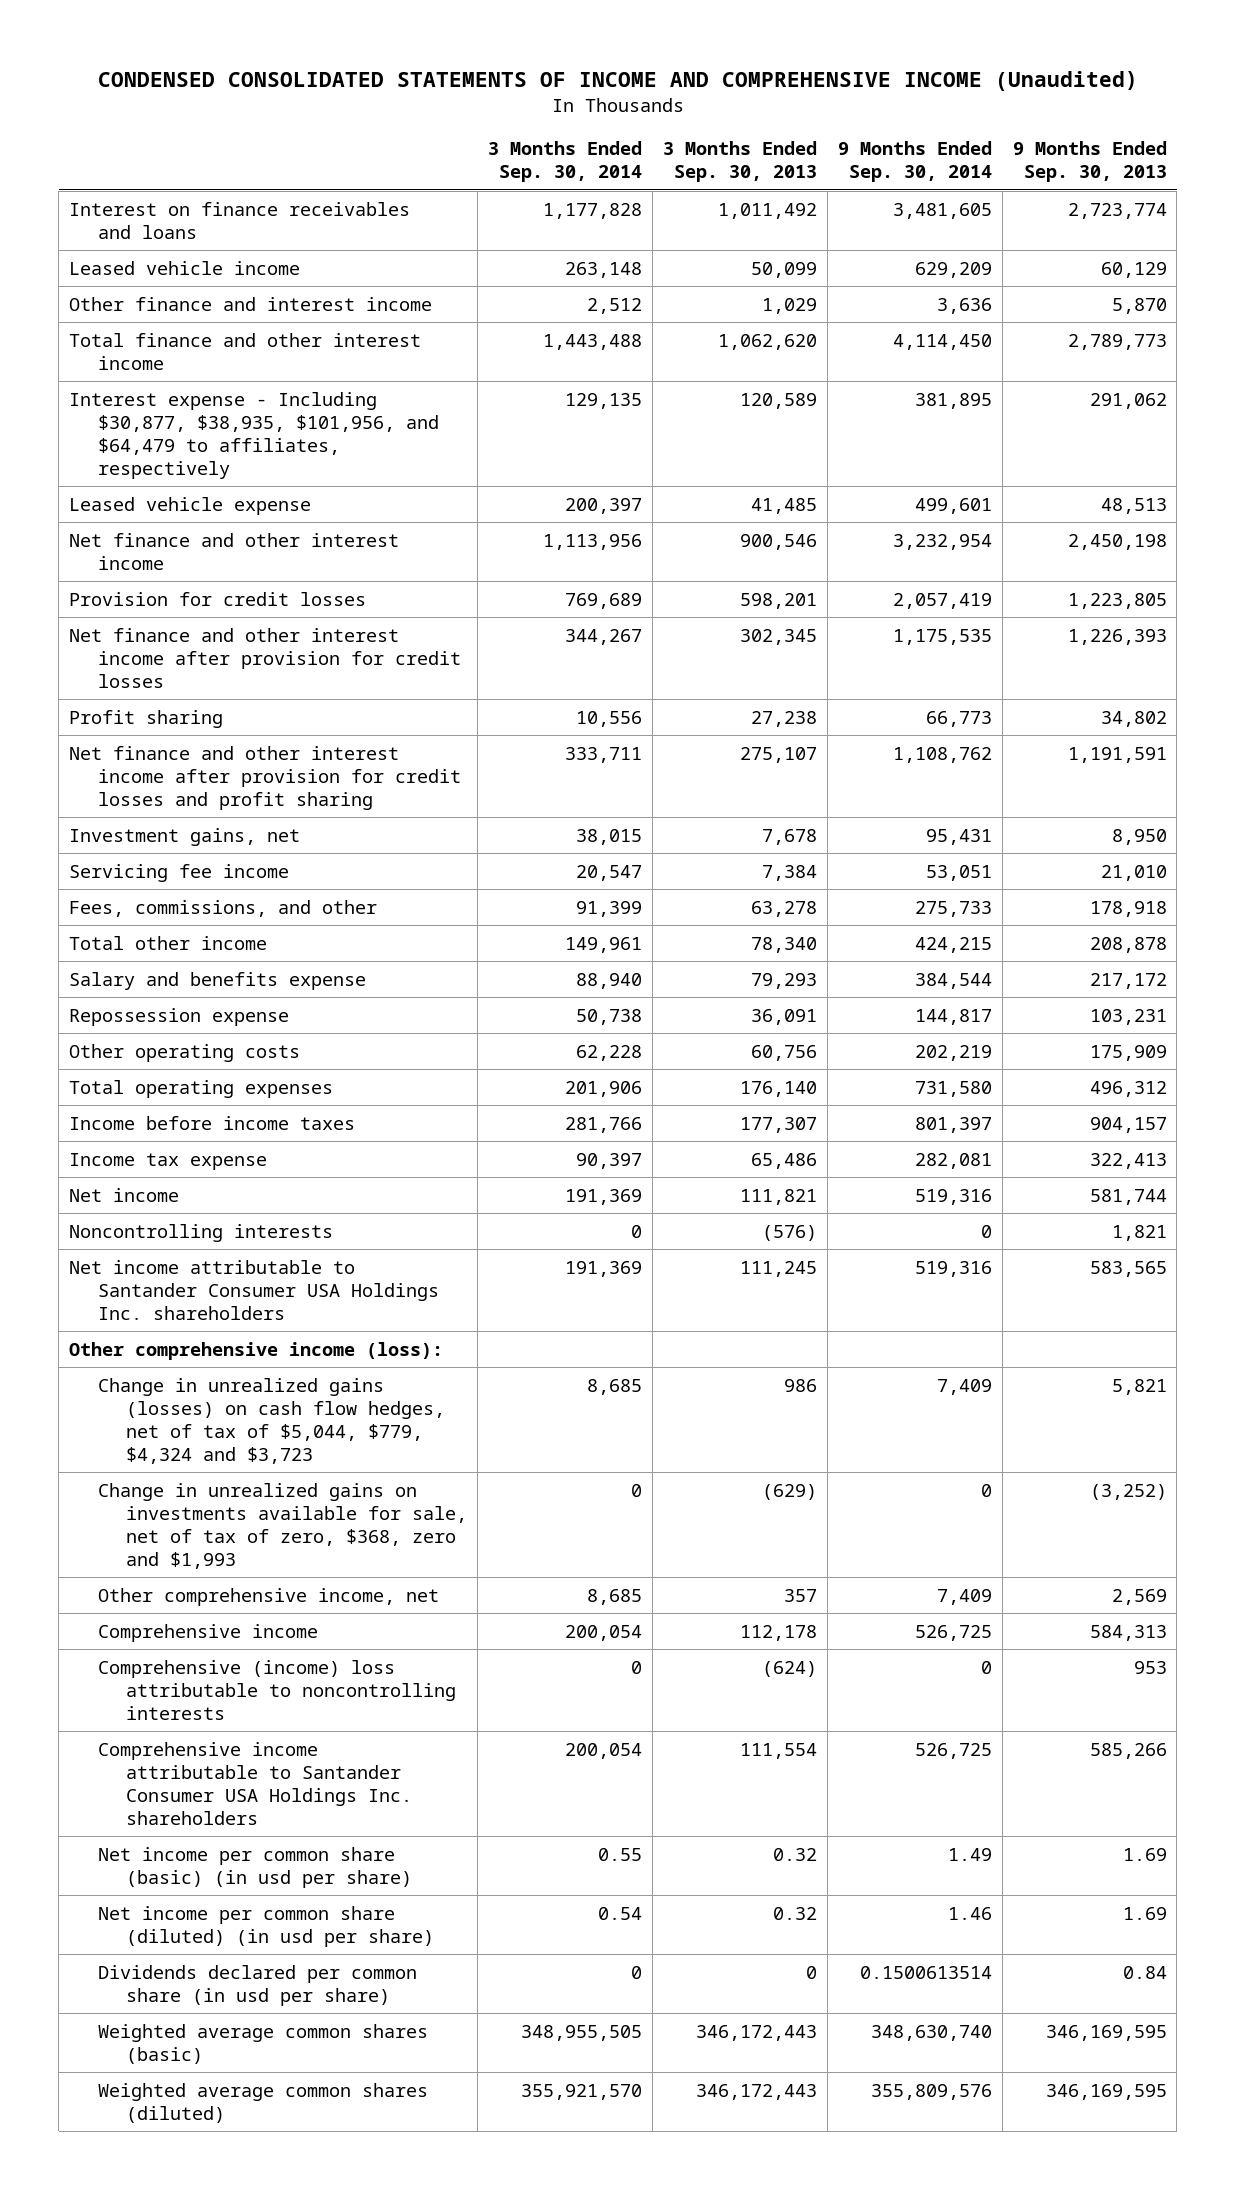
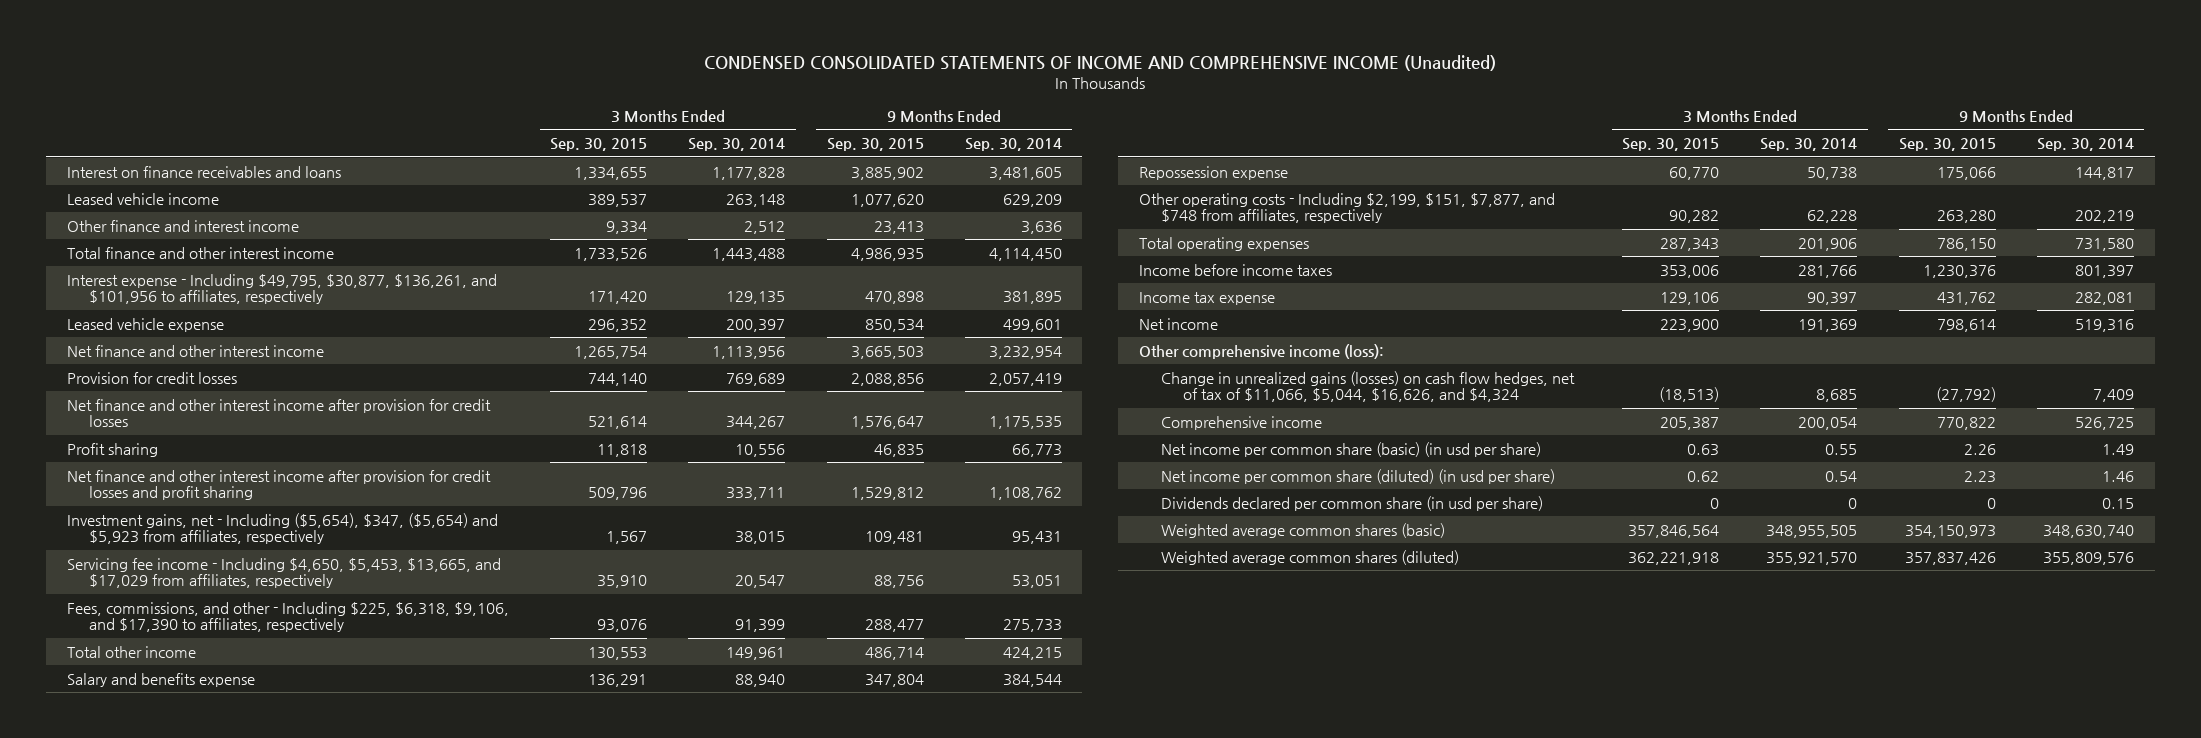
[662,141,817,183] 3 Months Ended Sep. 30, 2013 -> none
[1012,141,1167,183] 9 Months Ended Sep. 30, 2013 -> none
none -> [550,138,648,152] Sep. 30, 2015
none -> [826,138,924,152] Sep. 30, 2015
[68,391,439,479] Interest expense - Including $30,877, $38,935, $101,956, and $64,479 to affiliates, respectively -> [66,273,497,305] Interest expense - Including $49,795, $30,877, $136,261, and $101,956 to affiliates, respectively
[68,827,300,846] Investment gains, net -> [66,512,498,545] Investment gains, net - Including ($5,654), $347, ($5,654) and $5,923 from affiliates, respectively
[68,863,289,882] Servicing fee income -> [66,557,501,589] Servicing fee income - Including $4,650, $5,453, $13,665, and $17,029 from affiliates, respectively
[68,899,377,917] Fees, commissions, and other -> [66,601,509,633] Fees, commissions, and other - Including $225, $6,318, $9,106, and $17,390 to affiliates, respectively
[68,1043,300,1062] Other operating costs -> [1138,192,1555,224] Other operating costs - Including $2,199, $151, $7,877, and $748 from affiliates, respectively
[68,1223,333,1242] Noncontrolling interests -> none
[68,1259,439,1320] Net income attributable to Santander Consumer USA Holdings Inc. shareholders -> none
[97,1482,468,1569] Change in unrealized gains on investments available for sale, net of tax of zero, $368, zero and $1,993 -> none
[97,1587,439,1606] Other comprehensive income, net -> none
[97,1377,446,1464] Change in unrealized gains (losses) on cash flow hedges, net of tax of $5,044, $779, $4,324 and $3,723 -> [1160,370,1575,403] Change in unrealized gains (losses) on cash flow hedges, net of tax of $11,066, $5,044, $16,626, and $4,324
[97,1659,457,1720] Comprehensive (income) loss attributable to noncontrolling interests -> none
[97,1741,413,1825] Comprehensive income attributable to Santander Consumer USA Holdings Inc. shareholders -> none
[859,1965,992,1979] 0.1500613514 -> [2102,497,2135,509] 0.15

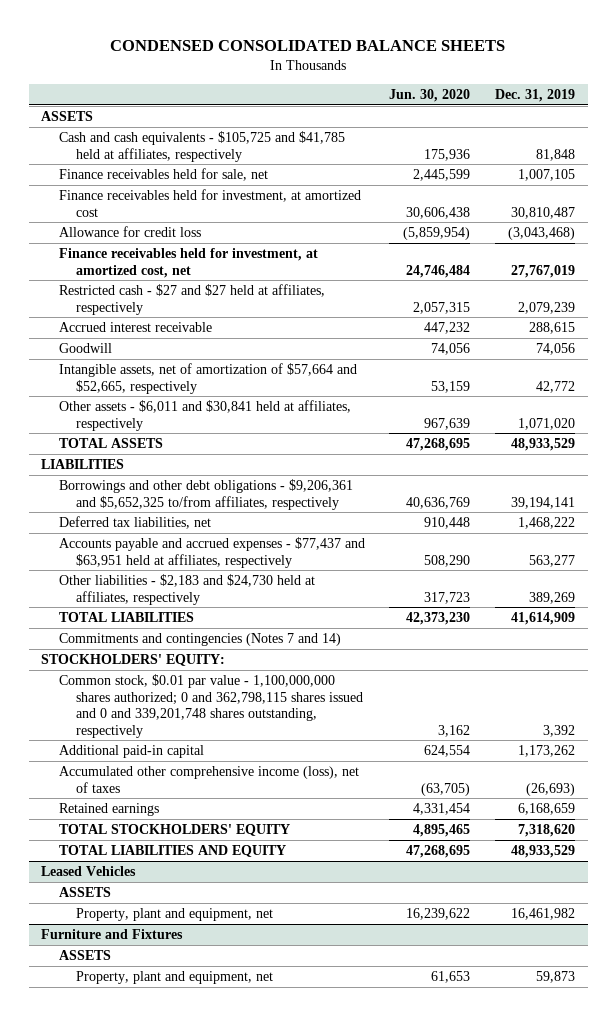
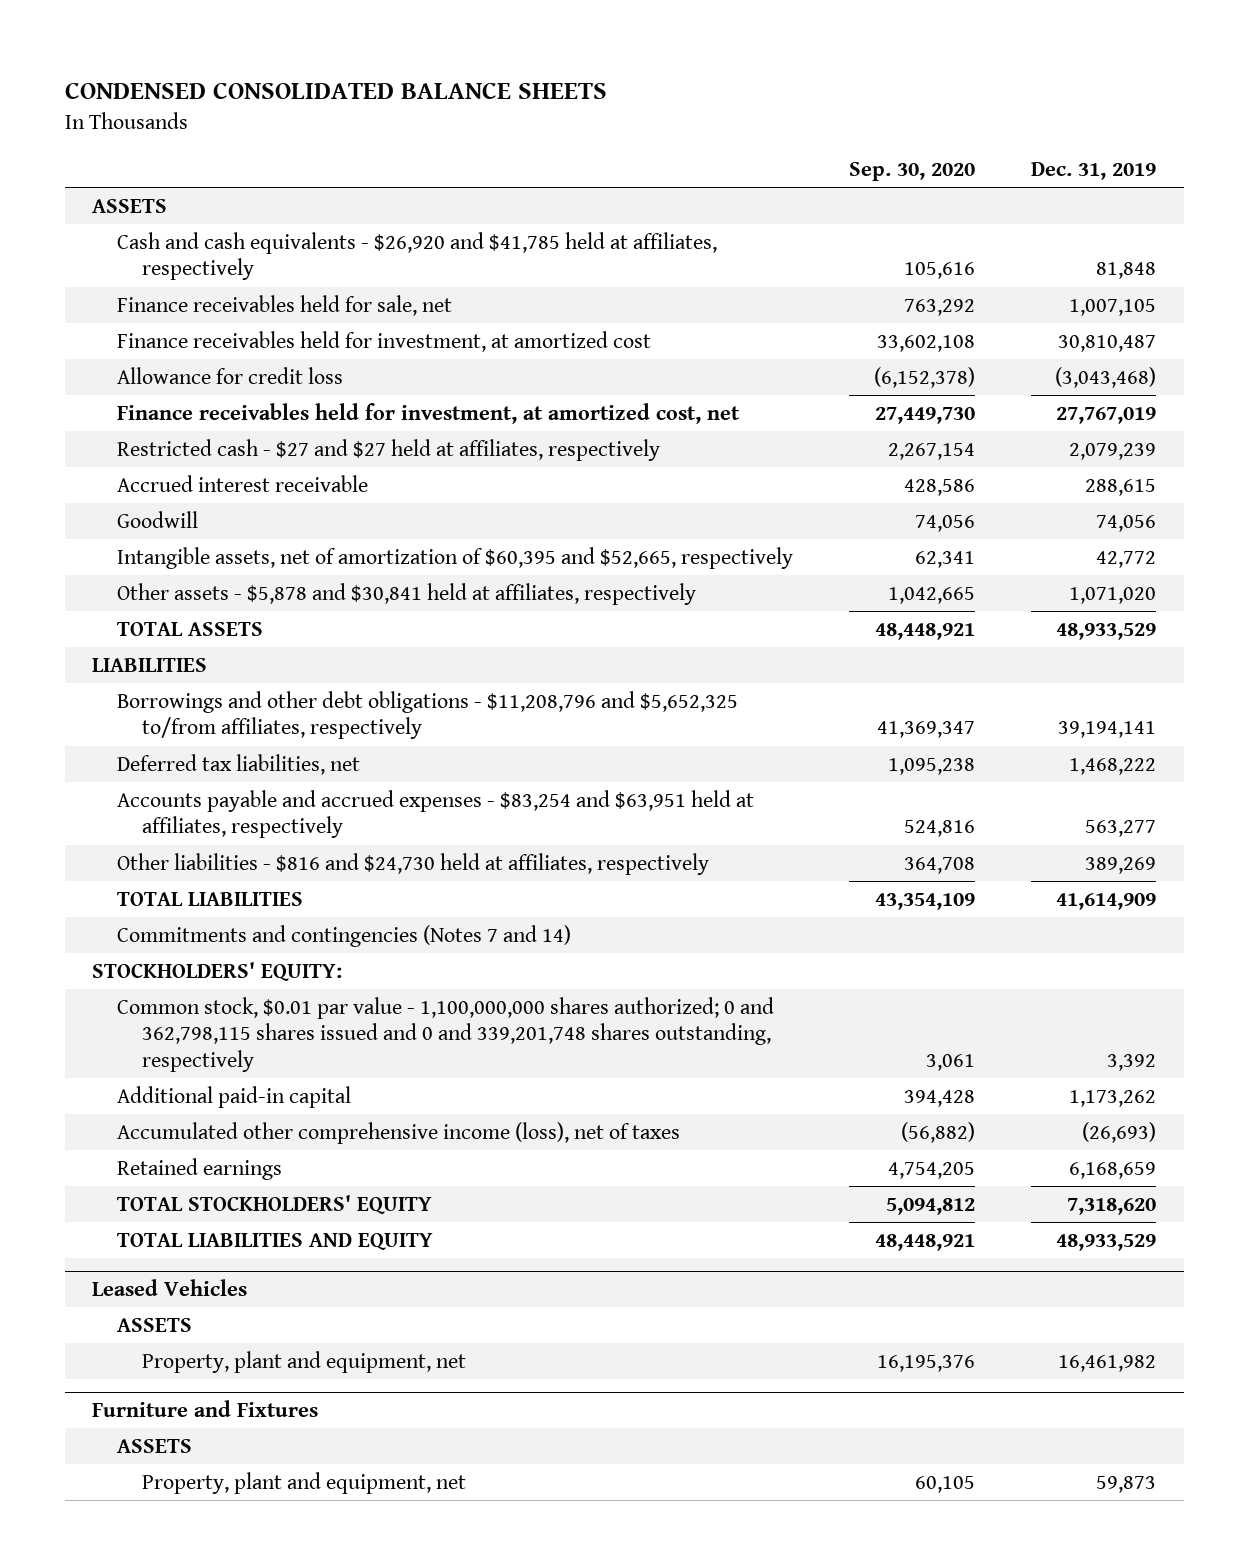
[389,88,471,102] Jun. 30, 2020 -> none
none -> [848,162,975,182] Sep. 30, 2020
[58,130,345,162] Cash and cash equivalents - $105,725 and $41,785 held at affiliates, respectively -> [117,231,718,281] Cash and cash equivalents - $26,920 and $41,785 held at affiliates, respectively
[58,362,357,394] Intangible assets, net of amortization of $57,664 and $52,665, respectively -> [117,546,794,569] Intangible assets, net of amortization of $60,395 and $52,665, respectively
[58,399,351,431] Other assets - $6,011 and $30,841 held at affiliates, respectively -> [117,582,697,605] Other assets - $5,878 and $30,841 held at affiliates, respectively
[58,478,353,510] Borrowings and other debt obligations - $9,206,361 and $5,652,325 to/from affiliates, respectively -> [117,690,739,740] Borrowings and other debt obligations - $11,208,796 and $5,652,325 to/from affiliates, respectively
[58,536,365,568] Accounts payable and accrued expenses - $77,437 and $63,951 held at affiliates, respectively -> [117,789,755,839] Accounts payable and accrued expenses - $83,254 and $63,951 held at affiliates, respectively
[58,573,315,605] Other liabilities - $2,183 and $24,730 held at affiliates, respectively -> [117,852,710,875] Other liabilities - $816 and $24,730 held at affiliates, respectively

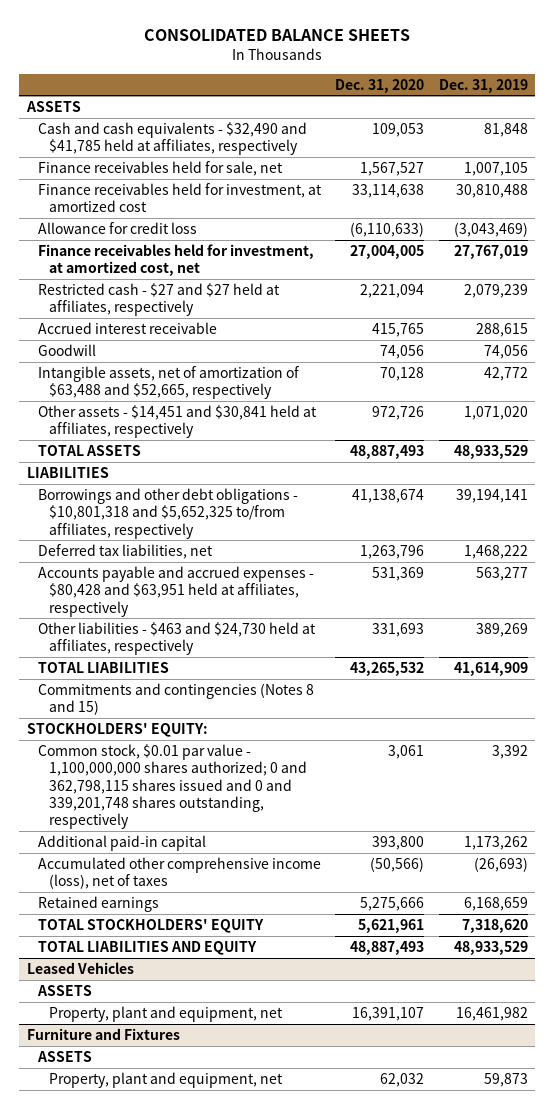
[64,82,607,100] CONDENSED CONSOLIDATED BALANCE SHEETS -> [144,29,411,42] CONSOLIDATED BALANCE SHEETS
[848,162,975,182] Sep. 30, 2020 -> none
none -> [335,78,425,93] Dec. 31, 2020
[117,231,718,281] Cash and cash equivalents - $26,920 and $41,785 held at affiliates, respectively -> [37,121,307,156] Cash and cash equivalents - $32,490 and $41,785 held at affiliates, respectively
[1057,334,1156,352] 30,810,487 -> [455,183,528,198] 30,810,488
[1054,366,1156,388] (3,043,468) -> [453,221,528,237] (3,043,469)
[117,546,794,569] Intangible assets, net of amortization of $60,395 and $52,665, respectively -> [37,365,299,400] Intangible assets, net of amortization of $63,488 and $52,665, respectively
[117,582,697,605] Other assets - $5,878 and $30,841 held at affiliates, respectively -> [37,404,317,439] Other assets - $14,451 and $30,841 held at affiliates, respectively
[117,690,739,740] Borrowings and other debt obligations - $11,208,796 and $5,652,325 to/from affiliates, respectively -> [37,487,298,539] Borrowings and other debt obligations - $10,801,318 and $5,652,325 to/from affiliates, respectively
[117,789,755,839] Accounts payable and accrued expenses - $83,254 and $63,951 held at affiliates, respectively -> [37,565,314,617] Accounts payable and accrued expenses - $80,428 and $63,951 held at affiliates, respectively
[117,852,710,875] Other liabilities - $816 and $24,730 held at affiliates, respectively -> [37,621,316,656] Other liabilities - $463 and $24,730 held at affiliates, respectively
[117,924,572,947] Commitments and contingencies (Notes 7 and 14) -> [37,682,314,716] Commitments and contingencies (Notes 8 and 15)

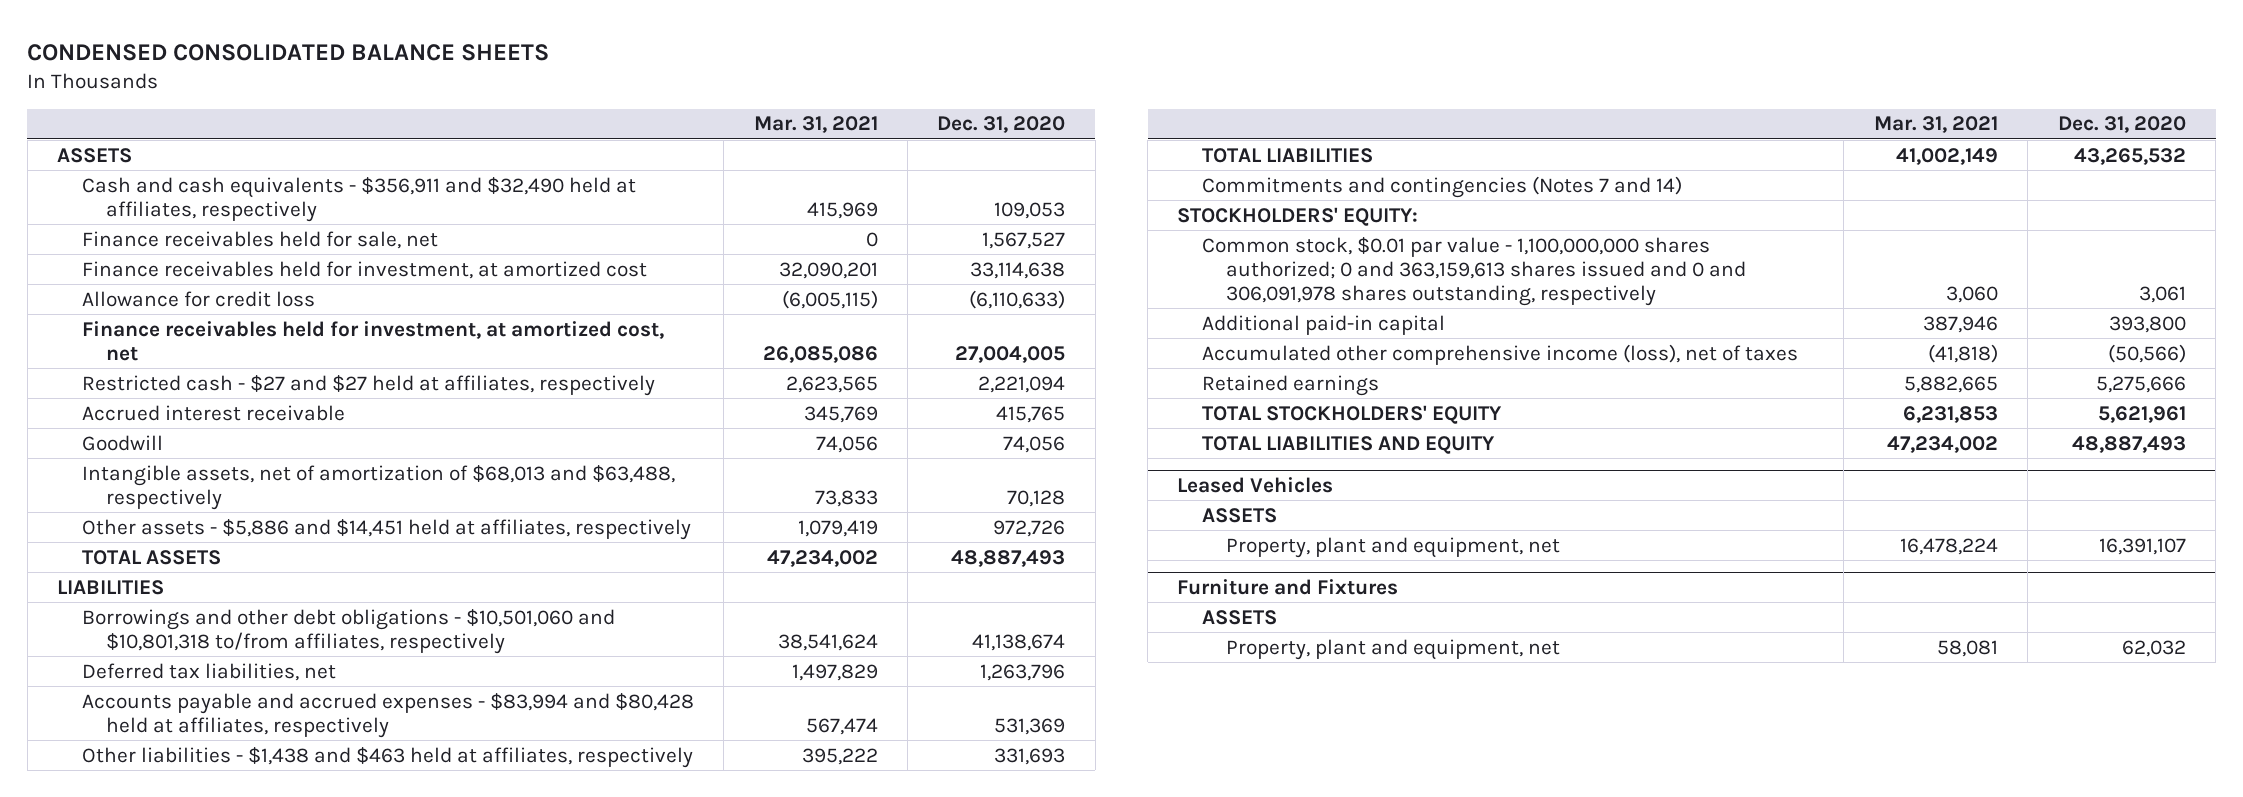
[144,29,411,42] CONSOLIDATED BALANCE SHEETS -> [27,43,550,61] CONDENSED CONSOLIDATED BALANCE SHEETS
[438,78,528,93] Dec. 31, 2019 -> none
none -> [753,116,878,134] Mar. 31, 2021
[37,121,307,156] Cash and cash equivalents - $32,490 and $41,785 held at affiliates, respectively -> [81,176,636,222] Cash and cash equivalents - $356,911 and $32,490 held at affiliates, respectively
[37,365,299,400] Intangible assets, net of amortization of $63,488 and $52,665, respectively -> [81,464,675,510] Intangible assets, net of amortization of $68,013 and $63,488, respectively
[37,404,317,439] Other assets - $14,451 and $30,841 held at affiliates, respectively -> [81,518,691,540] Other assets - $5,886 and $14,451 held at affiliates, respectively
[37,487,298,539] Borrowings and other debt obligations - $10,801,318 and $5,652,325 to/from affiliates, respectively -> [81,608,615,654] Borrowings and other debt obligations - $10,501,060 and $10,801,318 to/from affiliates, respectively
[37,565,314,617] Accounts payable and accrued expenses - $80,428 and $63,951 held at affiliates, respectively -> [81,692,694,738] Accounts payable and accrued expenses - $83,994 and $80,428 held at affiliates, respectively
[37,621,316,656] Other liabilities - $463 and $24,730 held at affiliates, respectively -> [81,746,693,768] Other liabilities - $1,438 and $463 held at affiliates, respectively
[37,682,314,716] Commitments and contingencies (Notes 8 and 15) -> [1201,175,1682,198] Commitments and contingencies (Notes 7 and 14)
[37,743,308,830] Common stock, $0.01 par value - 1,100,000,000 shares authorized; 0 and 362,798,115 shares issued and 0 and 339,201,748 shares outstanding, respectively -> [1201,236,1747,306] Common stock, $0.01 par value - 1,100,000,000 shares authorized; 0 and 363,159,613 shares issued and 0 and 306,091,978 shares outstanding, respectively

